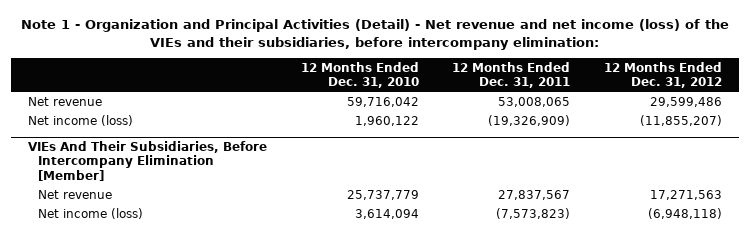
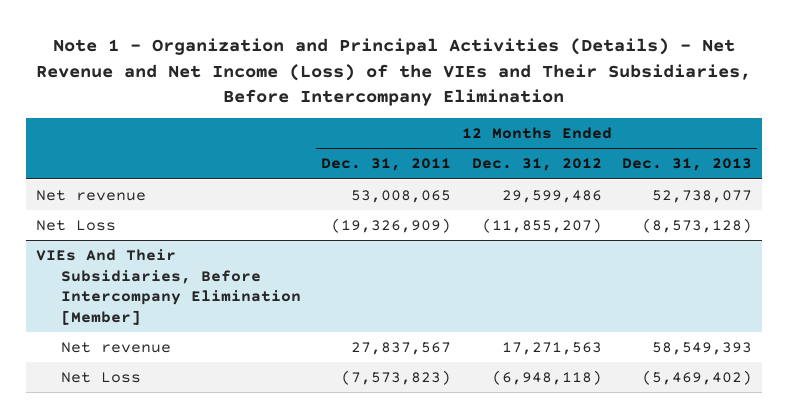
[21,18,730,50] Note 1 - Organization and Principal Activities (Detail) - Net revenue and net income (loss) of the VIEs and their subsidiaries, before intercompany elimination: -> [35,38,751,107] Note 1 - Organization and Principal Activities (Details) - Net Revenue and Net Income (Loss) of the VIEs and Their Subsidiaries, Before Intercompany Elimination
[300,61,419,88] 12 Months Ended Dec. 31, 2010 -> none
none -> [622,158,753,172] Dec. 31, 2013
[27,114,133,126] Net income (loss) -> [35,219,116,231] Net Loss
[38,207,144,219] Net income (loss) -> [60,371,141,383] Net Loss

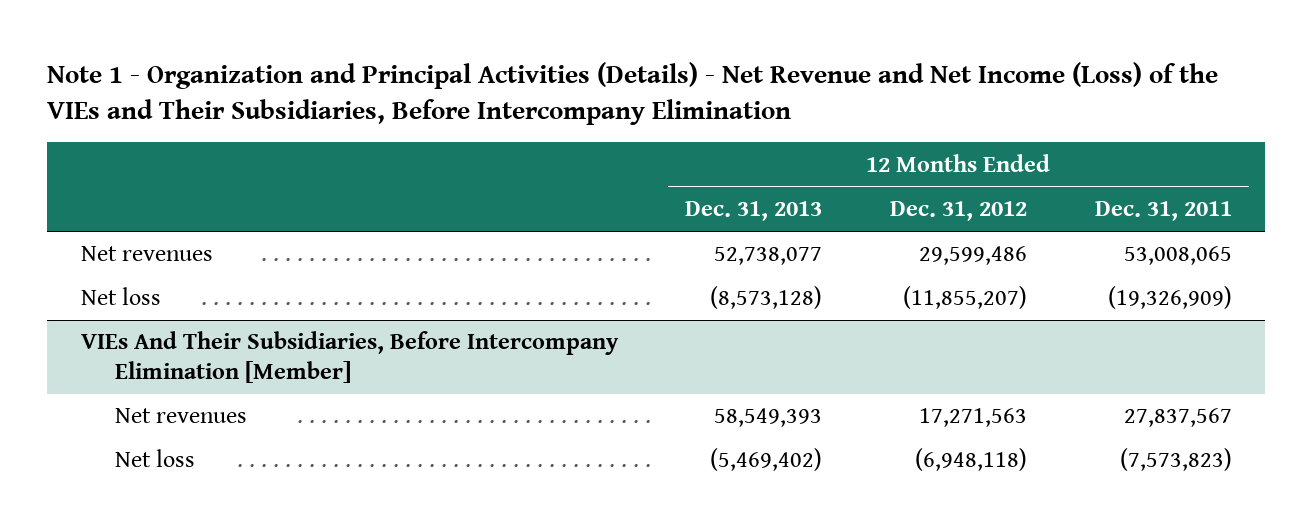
[35,189,146,201] Net revenue -> [80,246,213,262] Net revenues
[35,219,116,231] Net Loss -> [80,287,161,306] Net loss
[60,341,171,353] Net revenue -> [115,408,248,424] Net revenues
[60,371,141,383] Net Loss -> [115,449,196,468] Net loss

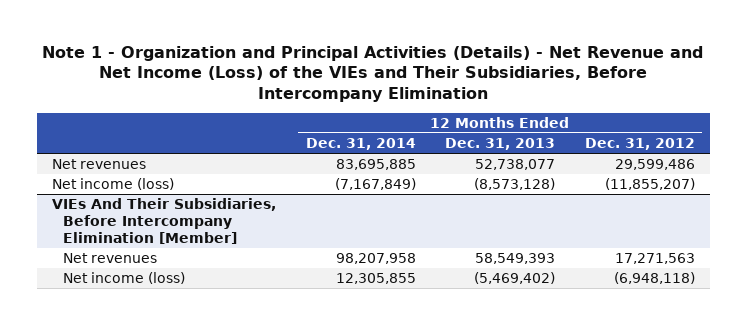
[1094,201,1232,222] Dec. 31, 2011 -> none
none -> [305,138,416,151] Dec. 31, 2014
[80,287,161,306] Net loss -> [51,178,174,191] Net income (loss)
[115,449,196,468] Net loss -> [63,272,186,285] Net income (loss)

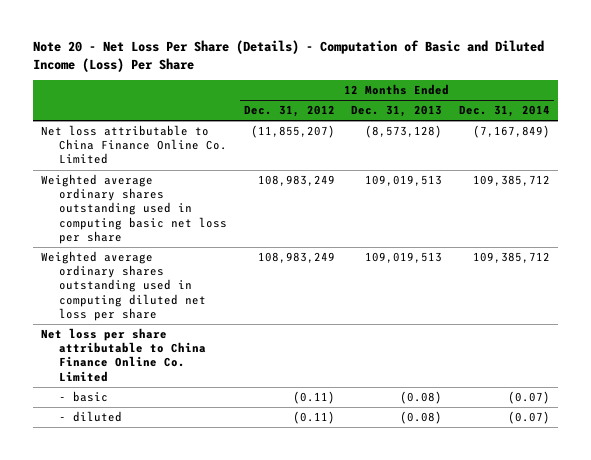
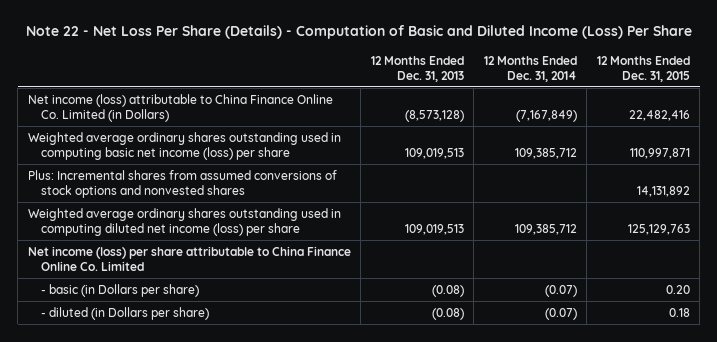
[33,39,545,72] Note 20 - Net Loss Per Share (Details) - Computation of Basic and Diluted Income (Loss) Per Share -> [25,25,692,40] Note 22 - Net Loss Per Share (Details) - Computation of Basic and Diluted Income (Loss) Per Share
[243,105,335,118] Dec. 31, 2012 -> none
none -> [596,55,690,82] 12 Months Ended Dec. 31, 2015
[41,125,228,165] Net loss attributable to China Finance Online Co. Limited -> [27,93,333,122] Net income (loss) attributable to China Finance Online Co. Limited (in Dollars)
[41,174,228,244] Weighted average ordinary shares outstanding used in computing basic net loss per share -> [27,131,341,160] Weighted average ordinary shares outstanding used in computing basic net income (loss) per share
none -> [27,169,337,198] Plus: Incremental shares from assumed conversions of stock options and nonvested shares
[41,251,207,321] Weighted average ordinary shares outstanding used in computing diluted net loss per share -> [27,207,341,236] Weighted average ordinary shares outstanding used in computing diluted net income (loss) per share
[41,328,207,382] Net loss per share attributable to China Finance Online Co. Limited -> [27,245,351,271] Net income (loss) per share attributable to China Finance Online Co. Limited
[59,391,109,403] - basic -> [41,283,200,297] - basic (in Dollars per share)
[59,411,123,423] - diluted -> [41,306,210,320] - diluted (in Dollars per share)

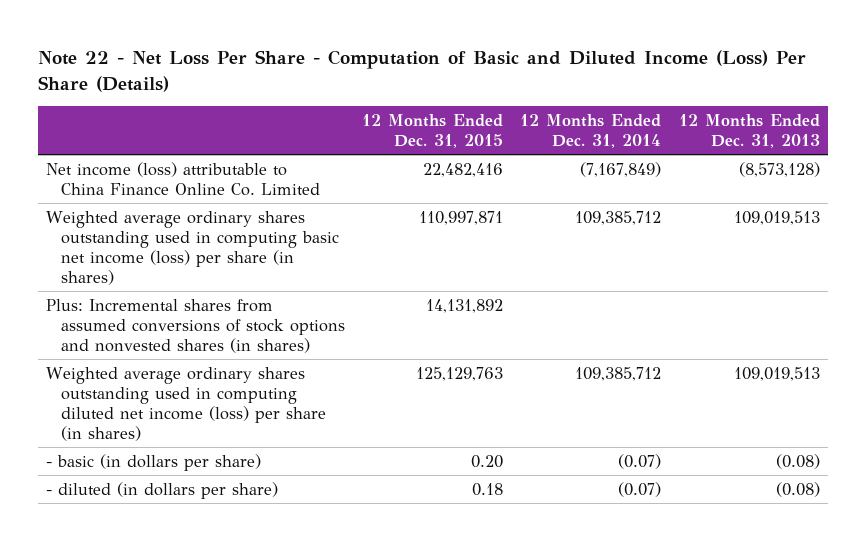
[25,25,692,40] Note 22 - Net Loss Per Share (Details) - Computation of Basic and Diluted Income (Loss) Per Share -> [37,49,806,92] Note 22 - Net Loss Per Share - Computation of Basic and Diluted Income (Loss) Per Share (Details)
[27,245,351,271] Net income (loss) per share attributable to China Finance Online Co. Limited -> none
[27,93,333,122] Net income (loss) attributable to China Finance Online Co. Limited (in Dollars) -> [46,161,320,196] Net income (loss) attributable to China Finance Online Co. Limited
[27,131,341,160] Weighted average ordinary shares outstanding used in computing basic net income (loss) per share -> [46,210,339,285] Weighted average ordinary shares outstanding used in computing basic net income (loss) per share (in shares)
[27,169,337,198] Plus: Incremental shares from assumed conversions of stock options and nonvested shares -> [46,298,345,353] Plus: Incremental shares from assumed conversions of stock options and nonvested shares (in shares)
[27,207,341,236] Weighted average ordinary shares outstanding used in computing diluted net income (loss) per share -> [46,366,326,441] Weighted average ordinary shares outstanding used in computing diluted net income (loss) per share (in shares)
[41,283,200,297] - basic (in Dollars per share) -> [46,453,262,471] - basic (in dollars per share)
[41,306,210,320] - diluted (in Dollars per share) -> [46,481,279,499] - diluted (in dollars per share)

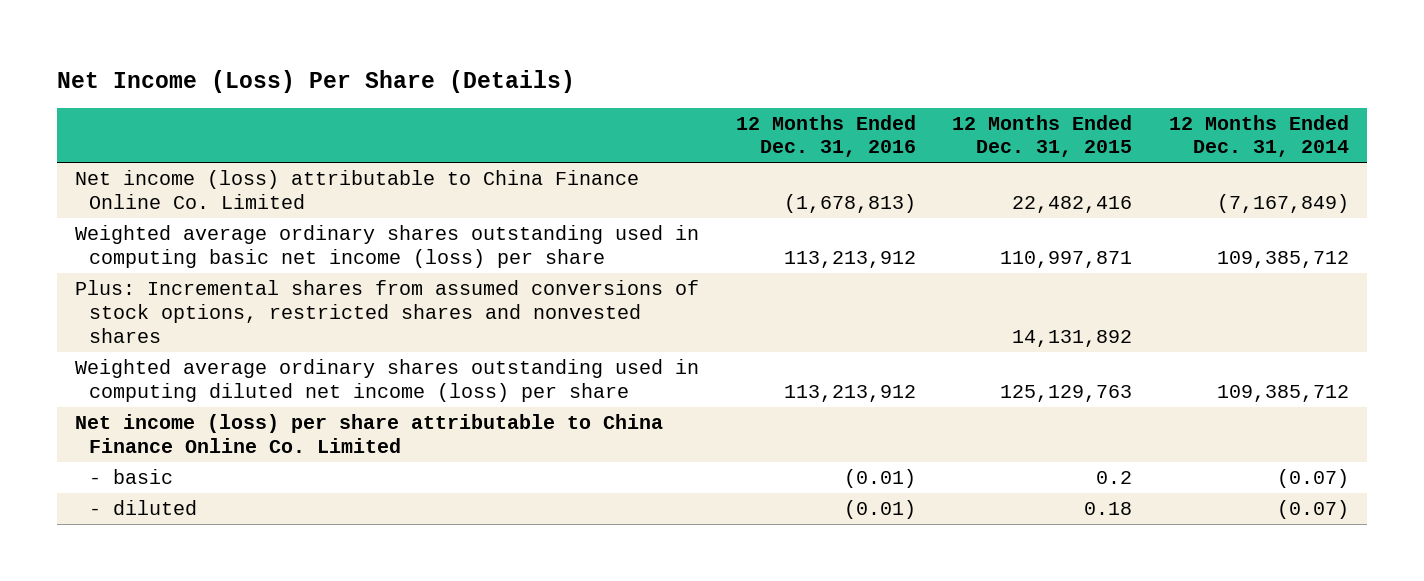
[37,49,806,92] Note 22 - Net Loss Per Share - Computation of Basic and Diluted Income (Loss) Per Share (Details) -> [56,69,575,93] Net Income (Loss) Per Share (Details)
[678,113,820,148] 12 Months Ended Dec. 31, 2013 -> none
none -> [735,114,916,158] 12 Months Ended Dec. 31, 2016
[46,210,339,285] Weighted average ordinary shares outstanding used in computing basic net income (loss) per share (in shares) -> [75,224,700,268] Weighted average ordinary shares outstanding used in computing basic net income (loss) per share
[46,298,345,353] Plus: Incremental shares from assumed conversions of stock options and nonvested shares (in shares) -> [75,279,700,343] Plus: Incremental shares from assumed conversions of stock options, restricted shares and nonvested shares
[46,366,326,441] Weighted average ordinary shares outstanding used in computing diluted net income (loss) per share (in shares) -> [75,358,700,402] Weighted average ordinary shares outstanding used in computing diluted net income (loss) per share
none -> [75,413,664,453] Net income (loss) per share attributable to China Finance Online Co. Limited
[46,453,262,471] - basic (in dollars per share) -> [89,468,174,484] - basic
[470,454,503,468] 0.20 -> [1096,470,1133,484] 0.2
[46,481,279,499] - diluted (in dollars per share) -> [89,499,198,515] - diluted

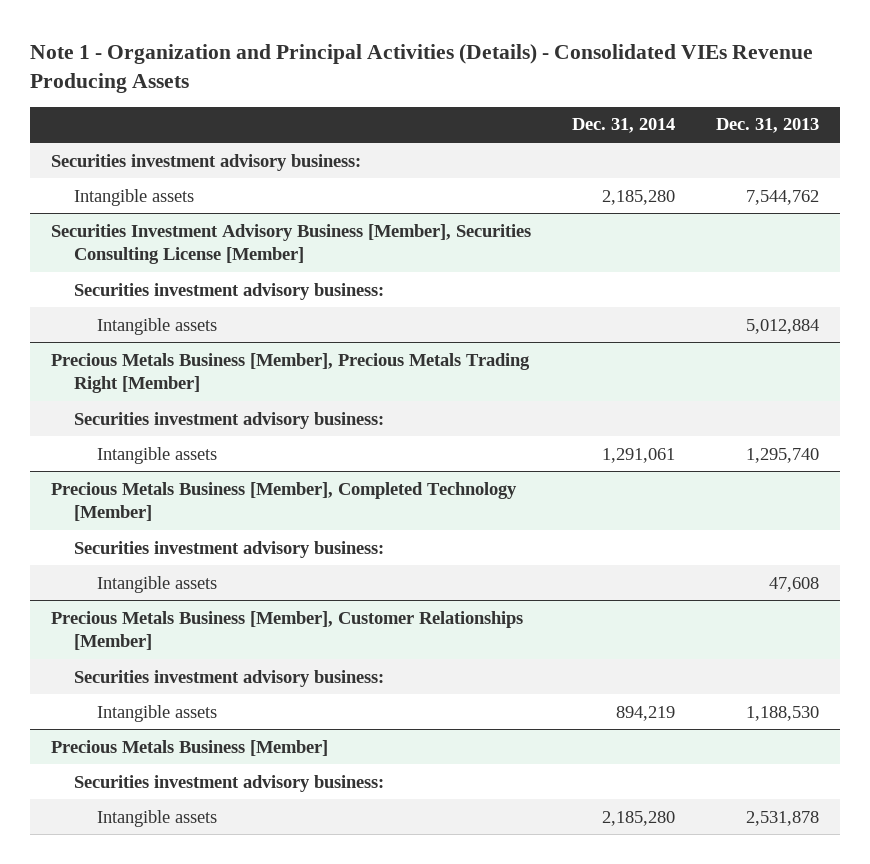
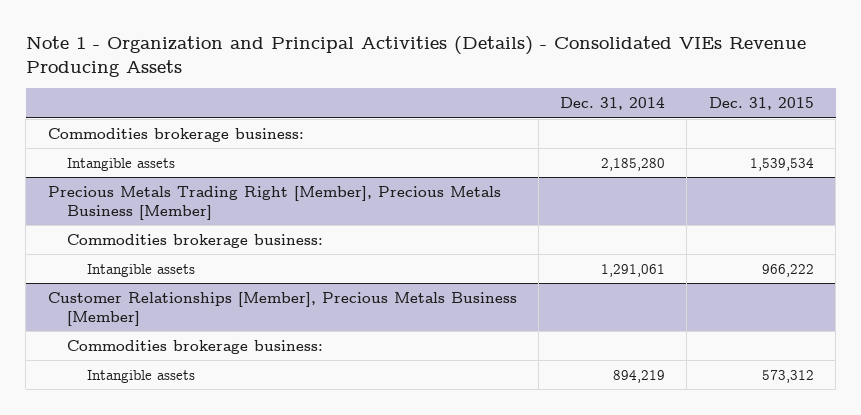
[716,118,820,134] Dec. 31, 2013 -> none
none -> [708,97,814,111] Dec. 31, 2015
[50,153,361,171] Securities investment advisory business: -> none
none -> [47,127,304,142] Commodities brokerage business:
[50,223,531,265] Securities Investment Advisory Business [Member], Securities Consulting License [Member] -> none
[73,282,384,300] Securities investment advisory business: -> none
[96,317,217,335] Intangible assets -> none
[73,411,384,429] Securities investment advisory business: -> none
[50,352,530,394] Precious Metals Business [Member], Precious Metals Trading Right [Member] -> [47,185,501,220] Precious Metals Trading Right [Member], Precious Metals Business [Member]
none -> [67,233,324,248] Commodities brokerage business:
[50,481,517,522] Precious Metals Business [Member], Completed Technology [Member] -> none
[73,540,384,558] Securities investment advisory business: -> none
[96,575,217,593] Intangible assets -> none
[73,669,384,687] Securities investment advisory business: -> none
[50,610,523,651] Precious Metals Business [Member], Customer Relationships [Member] -> [47,291,517,326] Customer Relationships [Member], Precious Metals Business [Member]
none -> [67,339,324,354] Commodities brokerage business:
[50,739,328,756] Precious Metals Business [Member] -> none
[73,774,384,792] Securities investment advisory business: -> none
[96,809,217,827] Intangible assets -> none

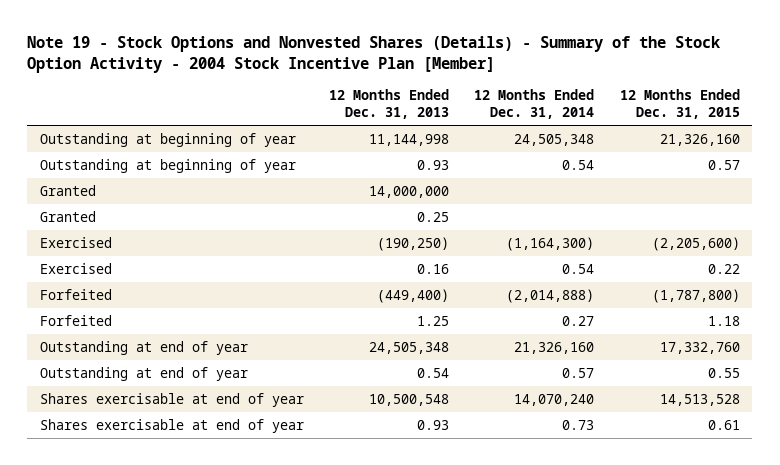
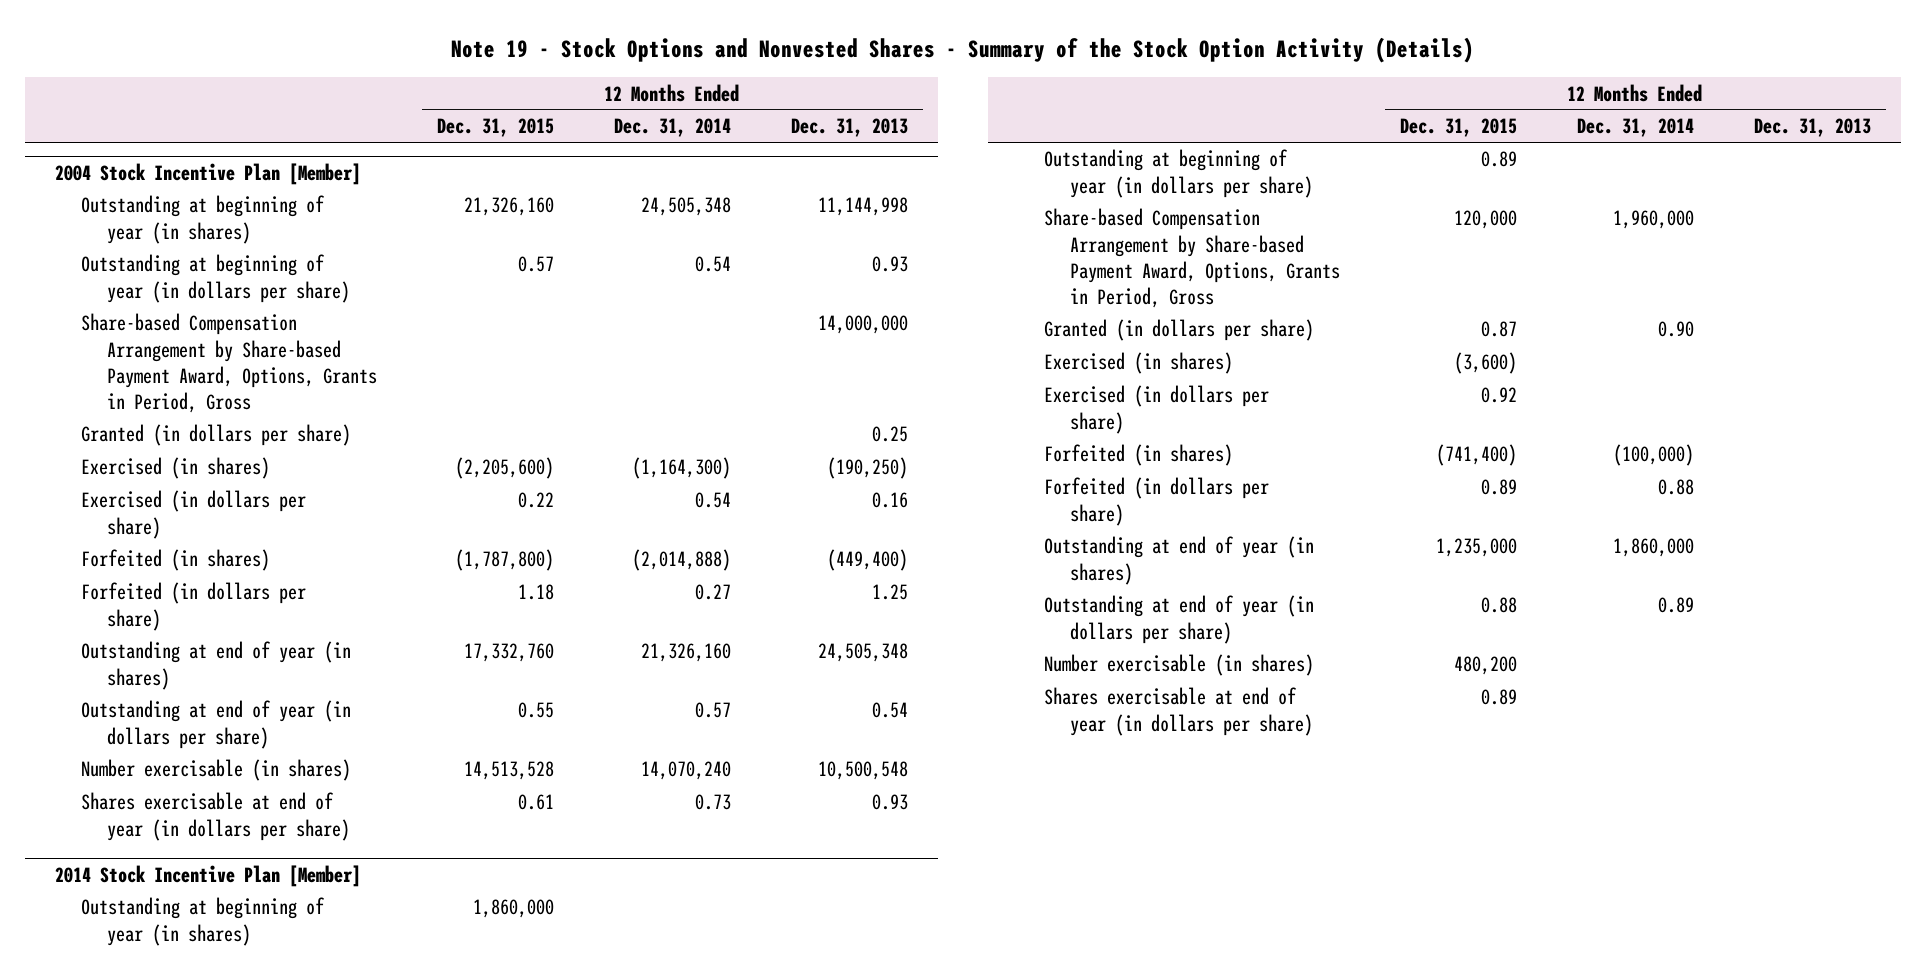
[27,36,722,73] Note 19 - Stock Options and Nonvested Shares (Details) - Summary of the Stock Option Activity - 2004 Stock Incentive Plan [Member] -> [451,36,1475,63] Note 19 - Stock Options and Nonvested Shares - Summary of the Stock Option Activity (Details)
none -> [55,162,362,185] 2004 Stock Incentive Plan [Member]
[39,132,296,147] Outstanding at beginning of year -> [81,195,326,244] Outstanding at beginning of year (in shares)
[39,158,296,173] Outstanding at beginning of year -> [81,254,351,303] Outstanding at beginning of year (in dollars per share)
[39,184,96,196] Granted -> [81,313,378,414] Share-based Compensation Arrangement by Share-based Payment Award, Options, Grants in Period, Gross
[39,210,96,222] Granted -> [81,424,352,447] Granted (in dollars per share)
[39,236,112,248] Exercised -> [81,457,271,480] Exercised (in shares)
[39,262,112,274] Exercised -> [81,490,307,539] Exercised (in dollars per share)
[39,288,112,300] Forfeited -> [81,549,271,572] Forfeited (in shares)
[39,314,112,326] Forfeited -> [81,582,307,631] Forfeited (in dollars per share)
[39,340,248,355] Outstanding at end of year -> [81,641,352,690] Outstanding at end of year (in shares)
[39,366,248,381] Outstanding at end of year -> [81,700,352,749] Outstanding at end of year (in dollars per share)
[39,392,304,407] Shares exercisable at end of year -> [81,759,352,782] Number exercisable (in shares)
[39,418,304,433] Shares exercisable at end of year -> [81,792,351,841] Shares exercisable at end of year (in dollars per share)
none -> [55,864,362,887] 2014 Stock Incentive Plan [Member]
none -> [81,897,326,946] Outstanding at beginning of year (in shares)
none -> [1044,149,1314,198] Outstanding at beginning of year (in dollars per share)
none -> [1044,208,1341,309] Share-based Compensation Arrangement by Share-based Payment Award, Options, Grants in Period, Gross
none -> [1044,319,1315,342] Granted (in dollars per share)
none -> [1044,352,1234,375] Exercised (in shares)
none -> [1044,385,1270,434] Exercised (in dollars per share)
none -> [1044,444,1234,467] Forfeited (in shares)
none -> [1044,477,1270,526] Forfeited (in dollars per share)
none -> [1044,536,1315,585] Outstanding at end of year (in shares)
none -> [1044,595,1315,644] Outstanding at end of year (in dollars per share)
none -> [1044,654,1315,677] Number exercisable (in shares)
none -> [1044,687,1314,736] Shares exercisable at end of year (in dollars per share)

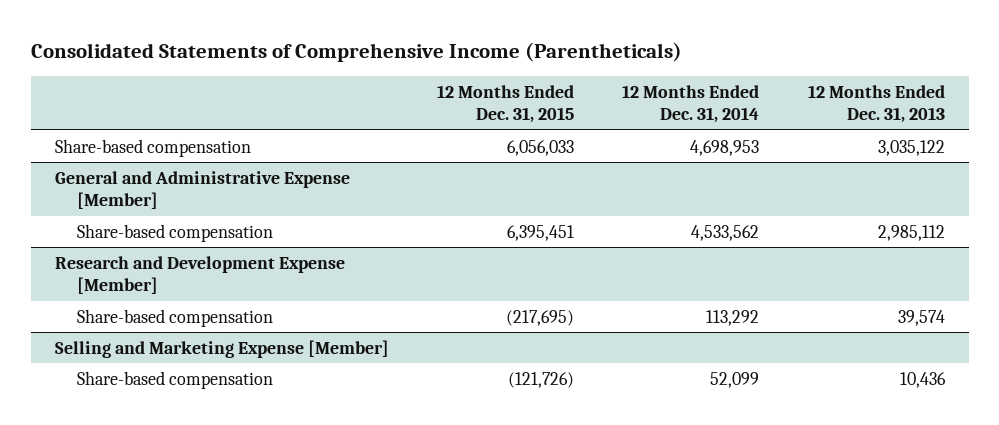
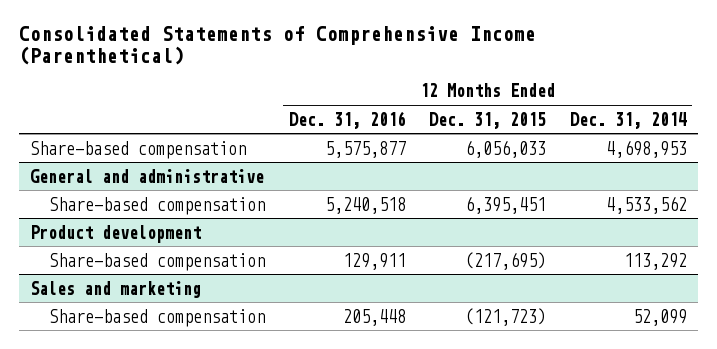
[30,42,682,63] Consolidated Statements of Comprehensive Income (Parentheticals) -> [18,25,536,65] Consolidated Statements of Comprehensive Income (Parenthetical)
[807,84,945,124] 12 Months Ended Dec. 31, 2013 -> none
none -> [288,110,406,129] Dec. 31, 2016
[54,170,350,210] General and Administrative Expense [Member] -> [30,168,265,183] General and administrative
[54,255,345,295] Research and Development Expense [Member] -> [30,224,202,243] Product development
[54,339,389,358] Selling and Marketing Expense [Member] -> [30,280,202,298] Sales and marketing
[507,371,574,388] (121,726) -> [465,307,547,326] (121,723)

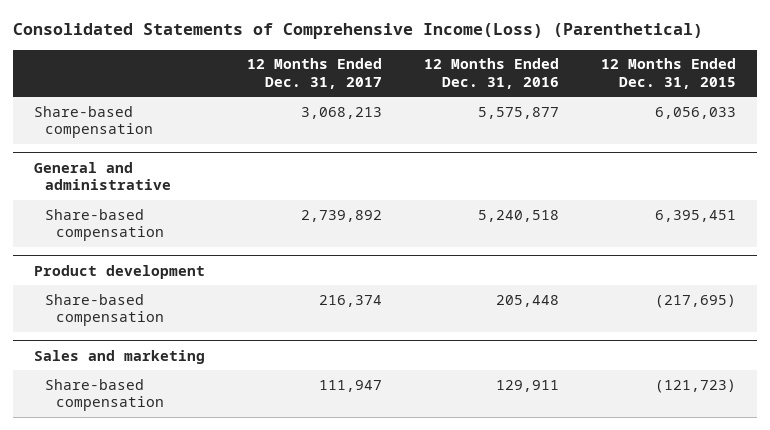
[18,25,536,65] Consolidated Statements of Comprehensive Income (Parenthetical) -> [12,23,703,40] Consolidated Statements of Comprehensive Income(Loss) (Parenthetical)
[569,111,687,129] Dec. 31, 2014 -> none
none -> [246,58,382,90] 12 Months Ended Dec. 31, 2017
[342,252,406,270] 129,911 -> [495,294,559,307] 205,448
[342,308,406,326] 205,448 -> [495,379,559,392] 129,911

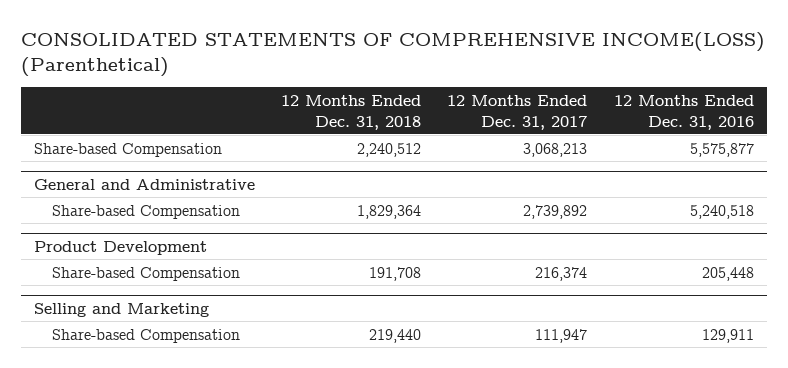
[12,23,703,40] Consolidated Statements of Comprehensive Income(Loss) (Parenthetical) -> [20,32,765,78] CONSOLIDATED STATEMENTS OF COMPREHENSIVE INCOME(LOSS) (Parenthetical)
[600,58,736,90] 12 Months Ended Dec. 31, 2015 -> none
none -> [281,94,422,130] 12 Months Ended Dec. 31, 2018
[33,105,154,139] Share-based compensation -> [34,142,223,157] Share-based Compensation
[33,161,172,191] General and administrative -> [34,178,256,190] General and Administrative
[45,208,165,242] Share-based compensation -> [51,204,240,219] Share-based Compensation
[33,264,205,279] Product development -> [34,240,208,255] Product Development
[45,293,165,327] Share-based compensation -> [51,266,240,281] Share-based Compensation
[33,349,205,364] Sales and marketing -> [34,302,210,317] Selling and Marketing
[45,378,165,412] Share-based compensation -> [51,328,240,343] Share-based Compensation

